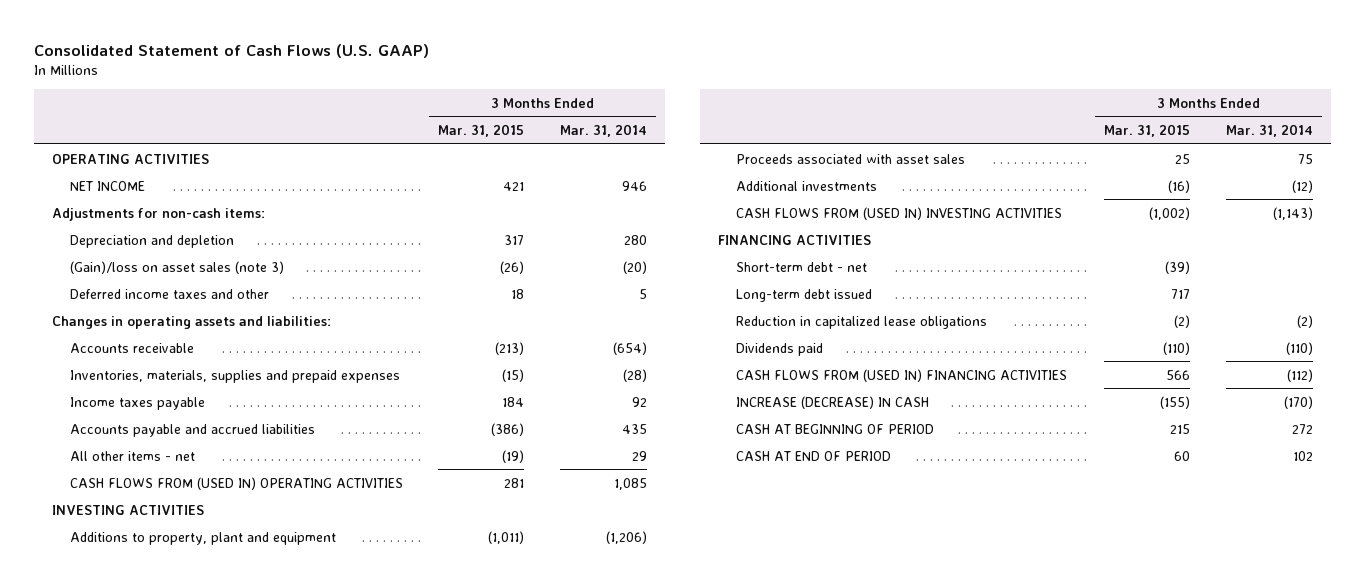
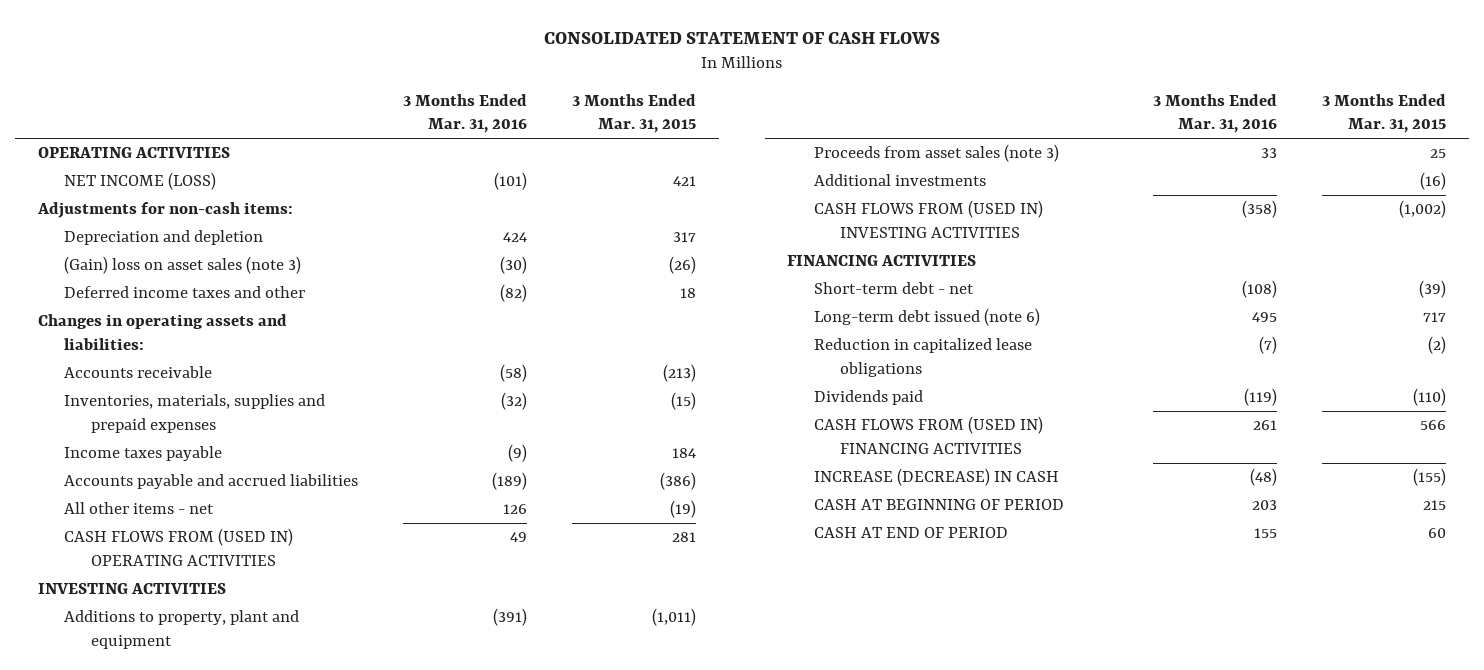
[33,43,429,58] Consolidated Statement of Cash Flows (U.S. GAAP) -> [543,31,940,44] CONSOLIDATED STATEMENT OF CASH FLOWS
[559,124,647,138] Mar. 31, 2014 -> none
none -> [403,93,528,134] 3 Months Ended Mar. 31, 2016
[69,180,145,191] NET INCOME -> [64,172,217,191] NET INCOME (LOSS)
[69,260,284,274] (Gain)/loss on asset sales (note 3) -> [64,256,302,275] (Gain) loss on asset sales (note 3)
[735,153,965,164] Proceeds associated with asset sales -> [813,144,1059,163] Proceeds from asset sales (note 3)
[735,288,872,302] Long-term debt issued -> [813,308,1040,327] Long-term debt issued (note 6)

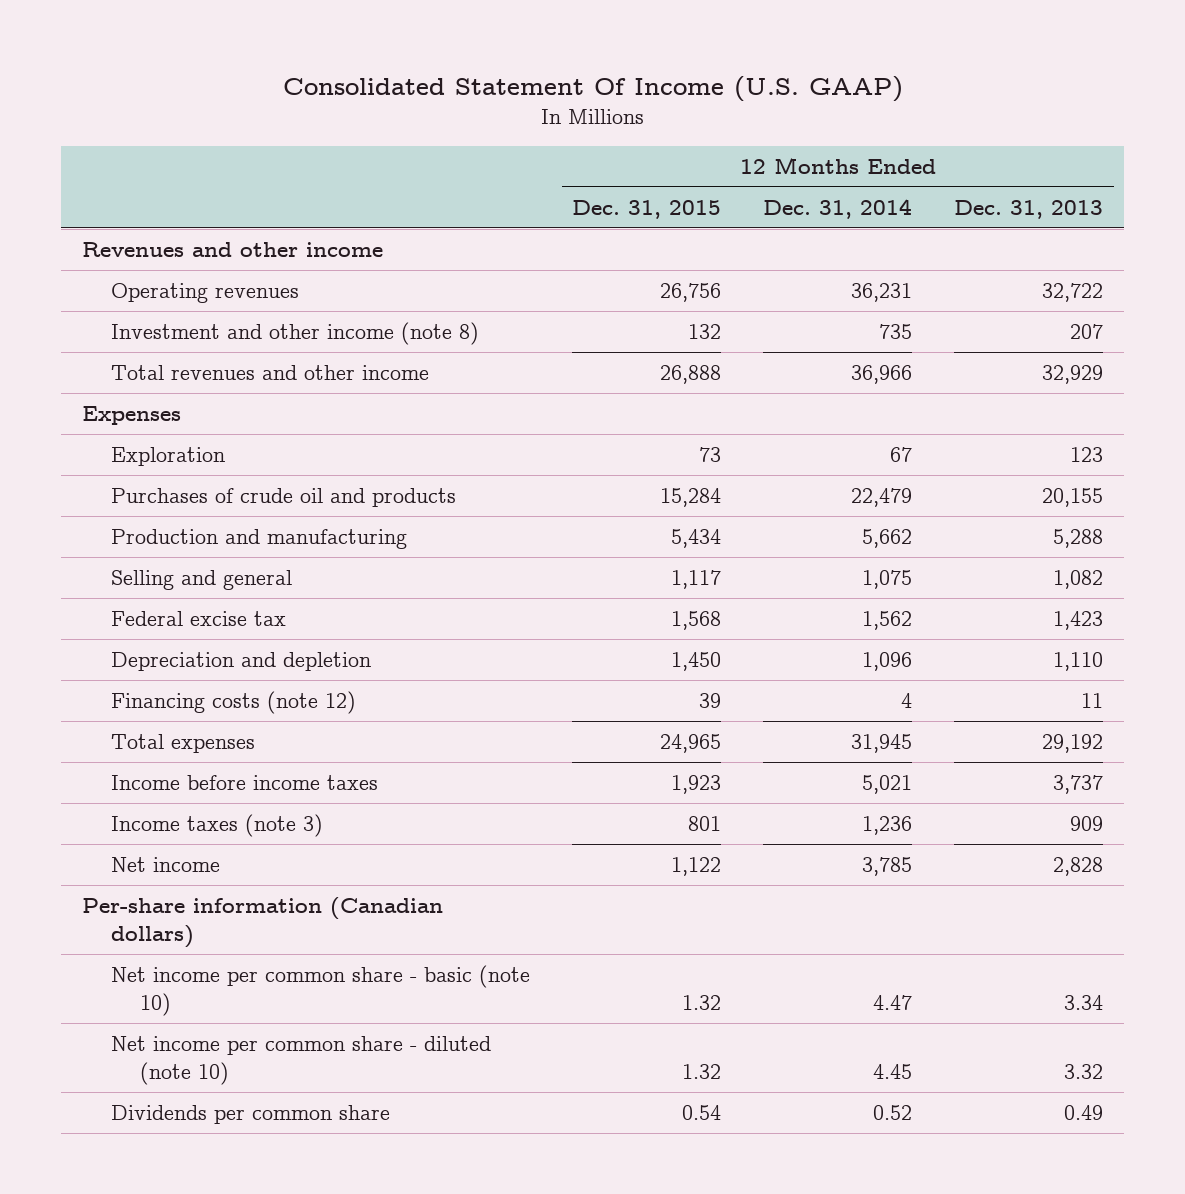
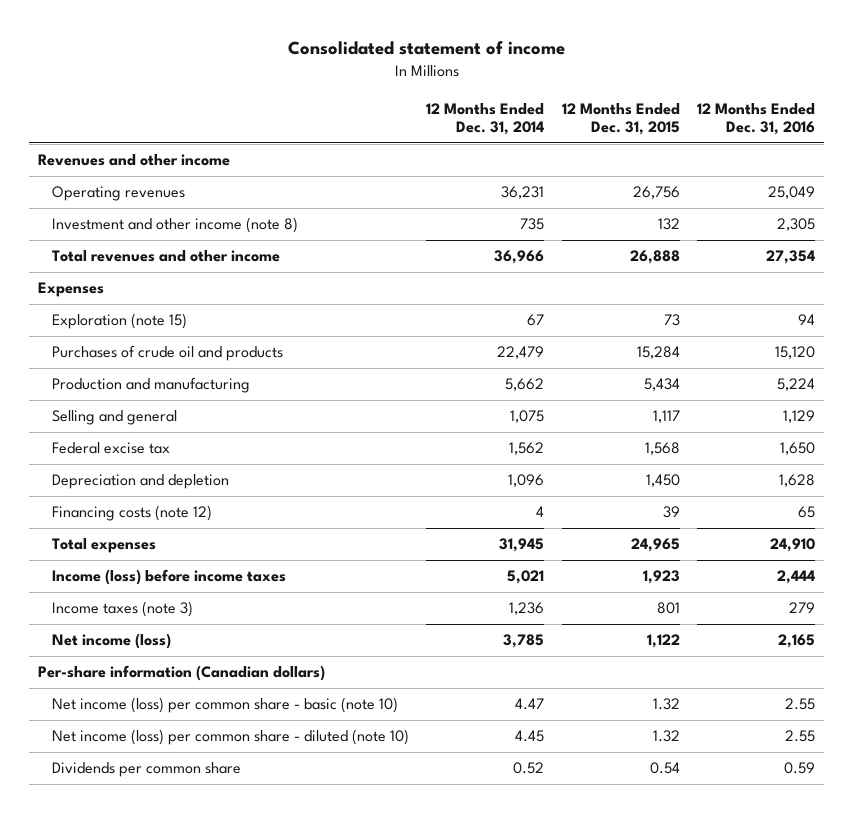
[282,75,903,102] Consolidated Statement Of Income (U.S. GAAP) -> [287,41,565,56] Consolidated statement of income
[954,199,1104,219] Dec. 31, 2013 -> none
none -> [697,102,816,136] 12 Months Ended Dec. 31, 2016
[111,446,226,466] Exploration -> [51,313,187,330] Exploration (note 15)
[111,774,379,790] Income before income taxes -> [51,569,286,586] Income (loss) before income taxes
[111,856,221,872] Net income -> [51,633,171,650] Net income (loss)
[111,964,531,1016] Net income per common share - basic (note 10) -> [51,697,398,714] Net income (loss) per common share - basic (note 10)
[111,1035,492,1085] Net income per common share - diluted (note 10) -> [51,729,409,746] Net income (loss) per common share - diluted (note 10)

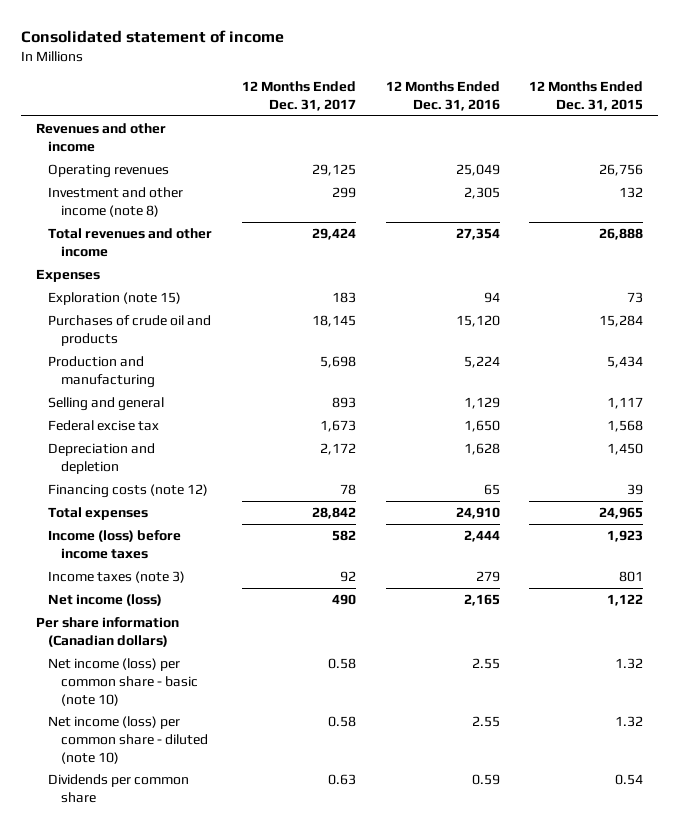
[426,102,545,136] 12 Months Ended Dec. 31, 2014 -> none
none -> [241,80,356,111] 12 Months Ended Dec. 31, 2017
[37,665,325,682] Per-share information (Canadian dollars) -> [35,616,179,647] Per share information (Canadian dollars)

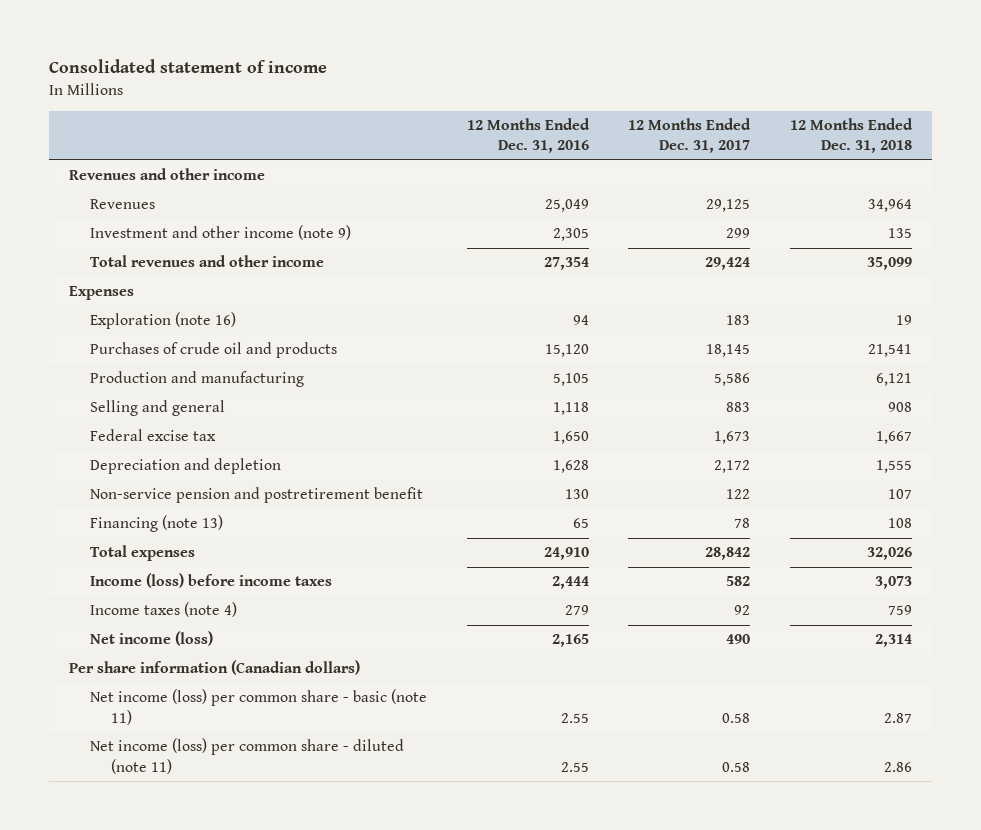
[529,80,644,111] 12 Months Ended Dec. 31, 2015 -> none
none -> [790,117,914,154] 12 Months Ended Dec. 31, 2018
[48,163,170,178] Operating revenues -> [90,199,156,210] Revenues
[48,186,184,217] Investment and other income (note 8) -> [90,225,352,241] Investment and other income (note 9)
[48,291,182,305] Exploration (note 15) -> [90,312,237,330] Exploration (note 16)
[319,355,356,368] 5,698 -> [714,373,751,387] 5,586
[463,355,500,368] 5,224 -> [552,373,589,387] 5,105
[331,396,356,408] 893 -> [726,402,751,413] 883
[463,396,500,409] 1,129 -> [552,402,589,416] 1,118
none -> [90,487,424,504] Non-service pension and postretirement benefit
[48,483,209,498] Financing costs (note 12) -> [90,515,224,533] Financing (note 13)
[48,570,186,583] Income taxes (note 3) -> [90,602,238,618] Income taxes (note 4)
[48,773,190,803] Dividends per common share -> none
[48,657,199,706] Net income (loss) per common share - basic (note 10) -> [90,689,428,725] Net income (loss) per common share - basic (note 11)
[48,715,209,764] Net income (loss) per common share - diluted (note 10) -> [90,738,405,774] Net income (loss) per common share - diluted (note 11)

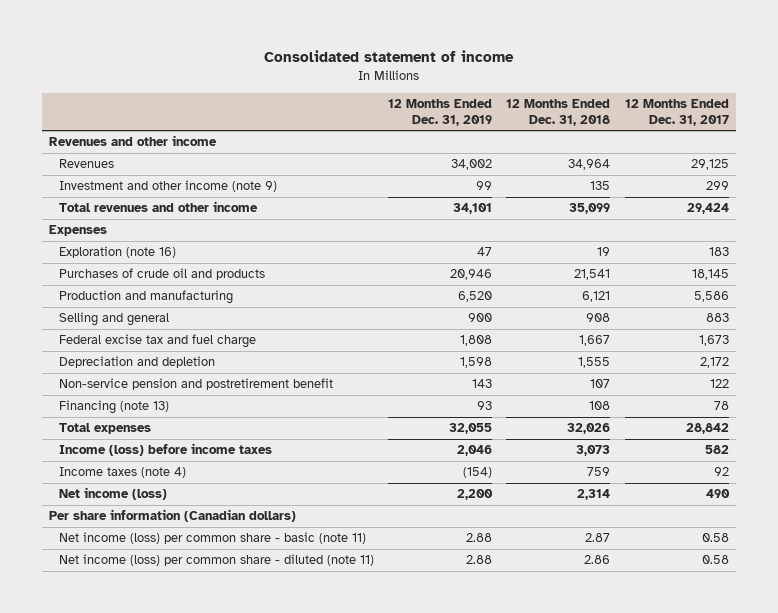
[466,117,590,154] 12 Months Ended Dec. 31, 2016 -> none
none -> [388,99,493,126] 12 Months Ended Dec. 31, 2019
[90,429,217,442] Federal excise tax -> [58,334,256,349] Federal excise tax and fuel charge

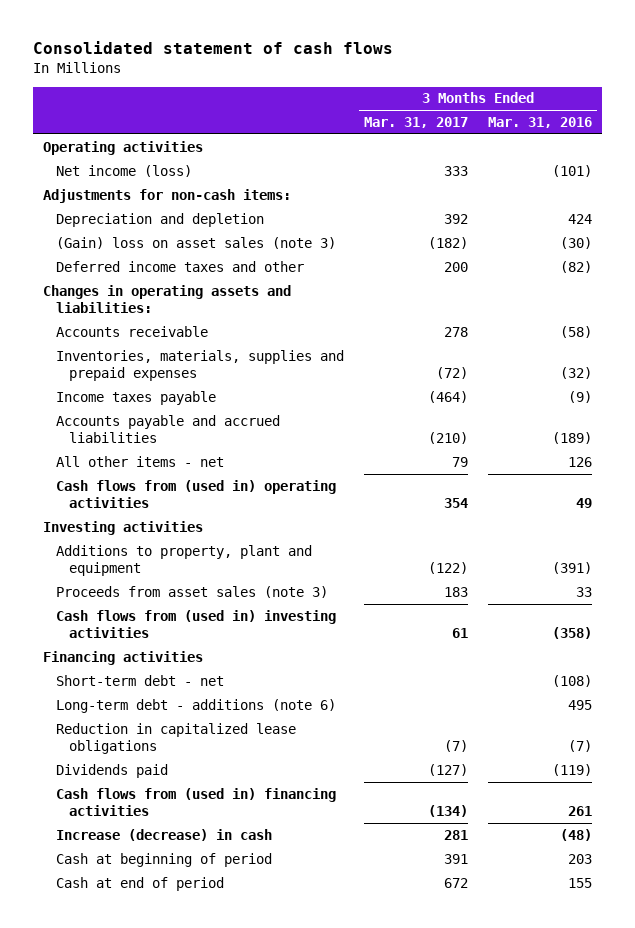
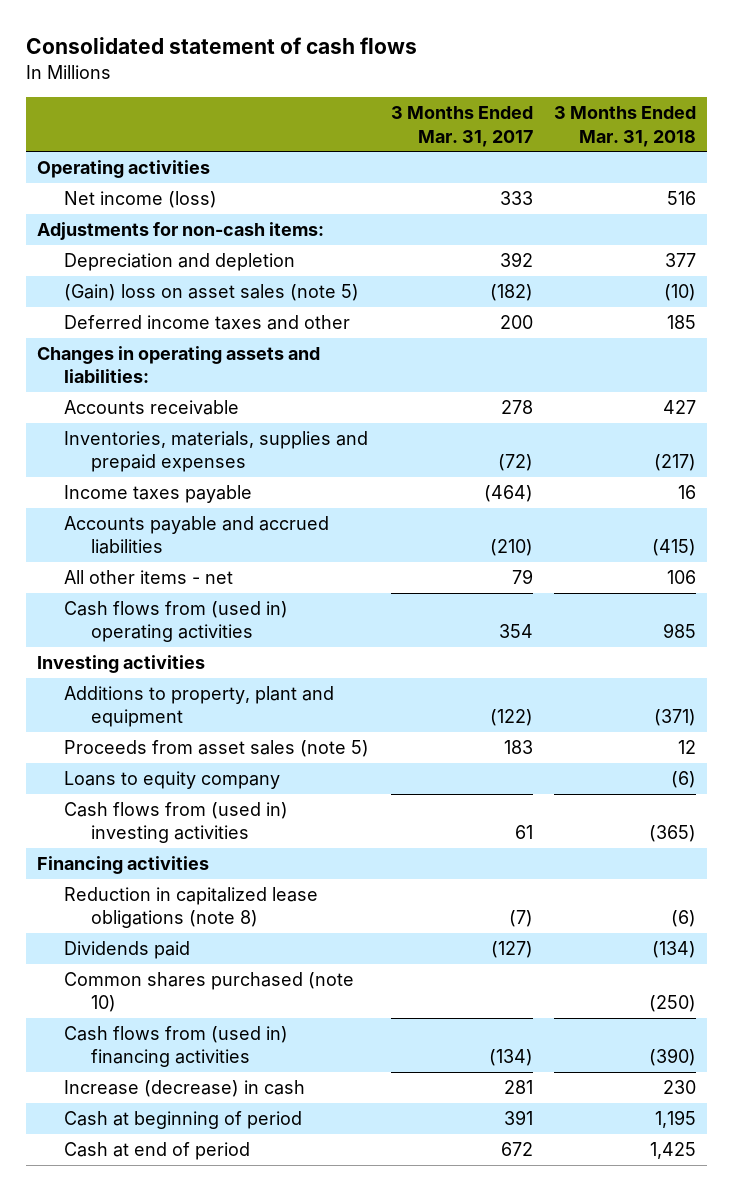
[488,117,593,129] Mar. 31, 2016 -> none
none -> [554,106,697,147] 3 Months Ended Mar. 31, 2018
[55,236,336,249] (Gain) loss on asset sales (note 3) -> [64,283,360,301] (Gain) loss on asset sales (note 5)
[55,585,328,598] Proceeds from asset sales (note 3) -> [64,739,370,757] Proceeds from asset sales (note 5)
none -> [64,770,281,789] Loans to equity company
[55,674,224,686] Short-term debt - net -> none
[55,698,336,713] Long-term debt - additions (note 6) -> none
[55,722,296,755] Reduction in capitalized lease obligations -> [64,886,319,929] Reduction in capitalized lease obligations (note 8)
none -> [64,971,355,1013] Common shares purchased (note 10)

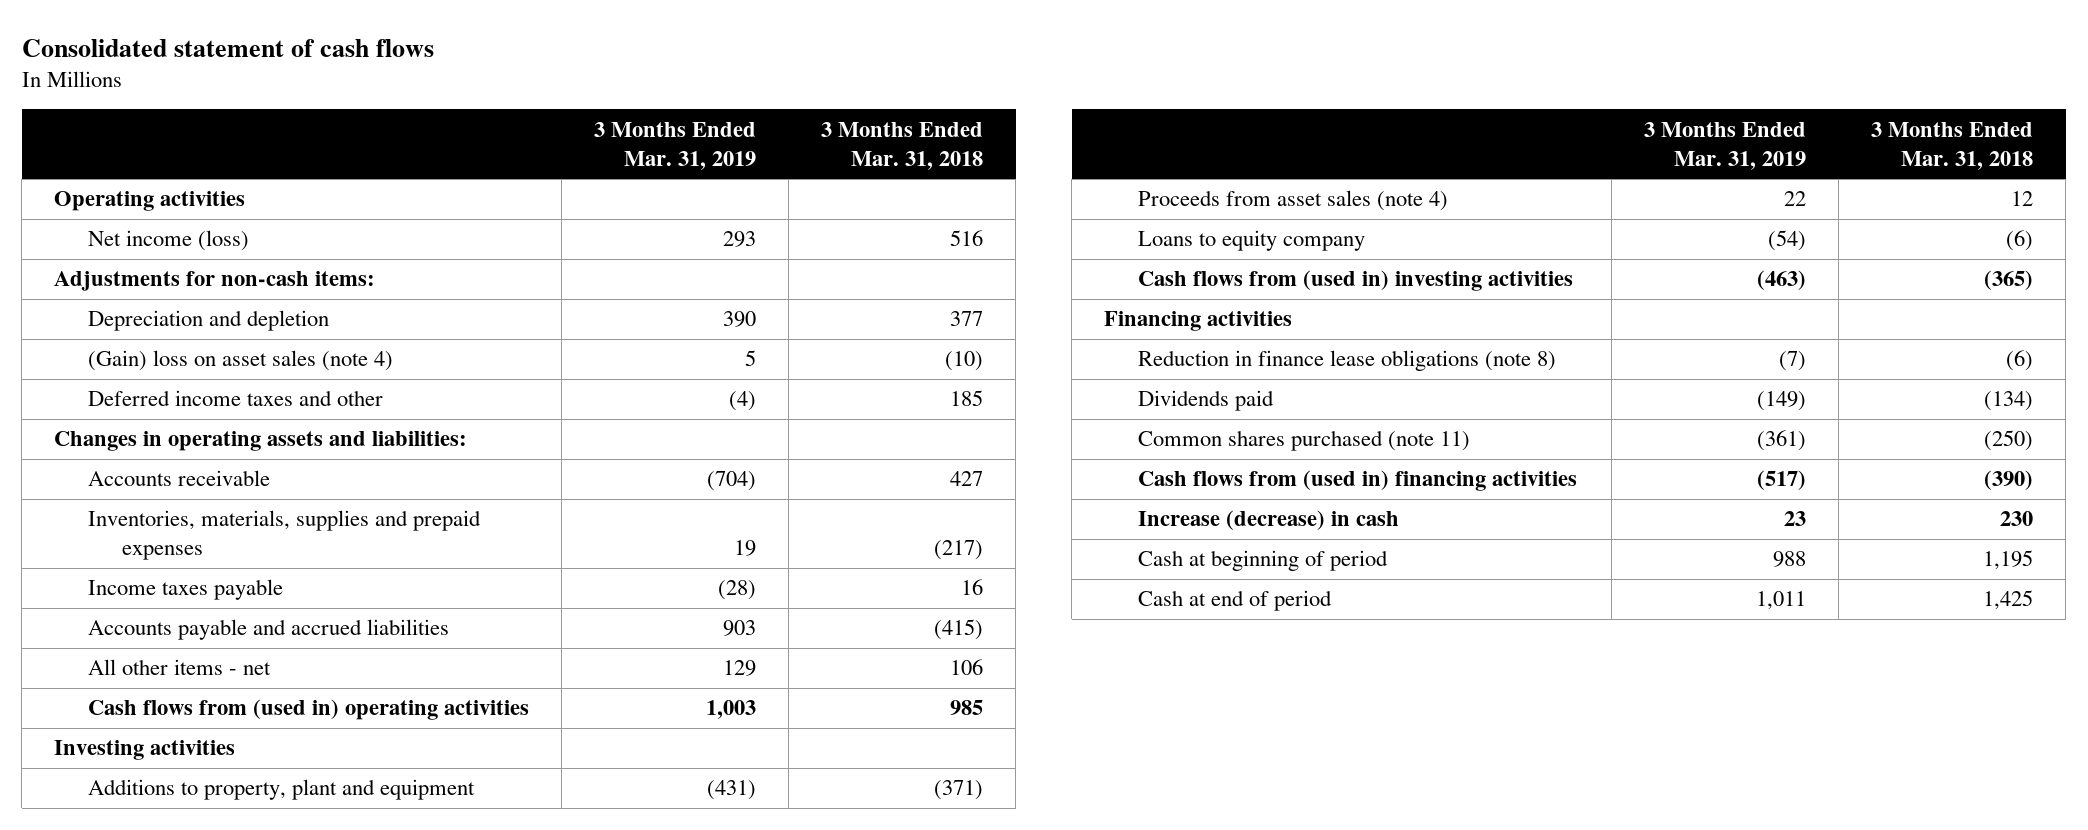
[390,106,533,147] 3 Months Ended Mar. 31, 2017 -> none
none -> [594,121,757,170] 3 Months Ended Mar. 31, 2019
[64,283,360,301] (Gain) loss on asset sales (note 5) -> [88,350,394,372] (Gain) loss on asset sales (note 4)
[64,739,370,757] Proceeds from asset sales (note 5) -> [1138,190,1449,212] Proceeds from asset sales (note 4)
[64,886,319,929] Reduction in capitalized lease obligations (note 8) -> [1138,350,1557,372] Reduction in finance lease obligations (note 8)
[64,971,355,1013] Common shares purchased (note 10) -> [1138,430,1471,452] Common shares purchased (note 11)

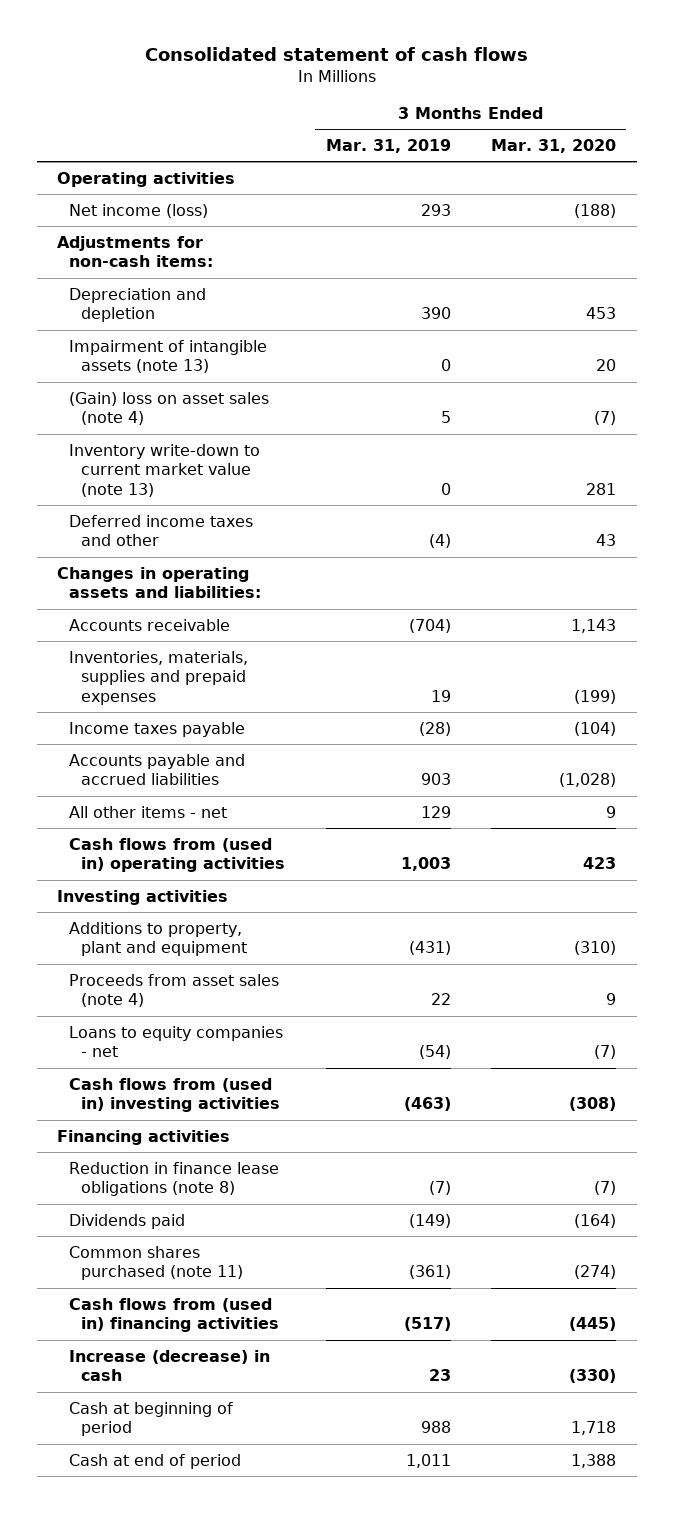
[821,121,984,170] 3 Months Ended Mar. 31, 2018 -> none
none -> [491,138,617,153] Mar. 31, 2020
none -> [69,339,268,374] Impairment of intangible assets (note 13)
none -> [69,443,261,497] Inventory write-down to current market value (note 13)
[1138,230,1366,252] Loans to equity company -> [69,1025,284,1058] Loans to equity companies - net

